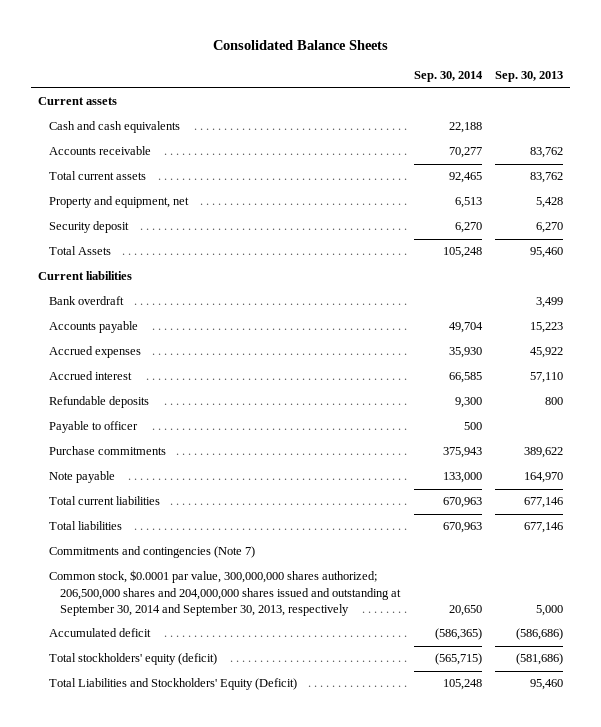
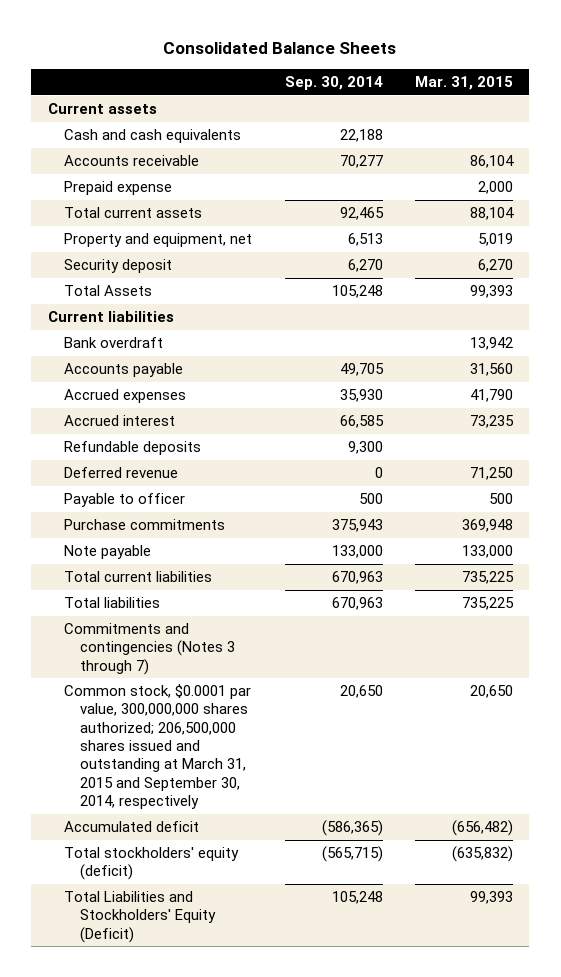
[495,71,564,83] Sep. 30, 2013 -> none
none -> [415,76,514,91] Mar. 31, 2015
none -> [63,181,172,196] Prepaid expense
[448,322,483,334] 49,704 -> [339,363,384,377] 49,705
none -> [63,467,178,479] Deferred revenue
[48,546,255,559] Commitments and contingencies (Note 7) -> [63,623,236,675] Commitments and contingencies (Notes 3 through 7)
[48,570,402,616] Common stock, $0.0001 par value, 300,000,000 shares authorized; 206,500,000 shares and 204,000,000 shares issued and outstanding at September 30, 2014 and September 30, 2013, respectively -> [63,684,251,810] Common stock, $0.0001 par value, 300,000,000 shares authorized; 206,500,000 shares issued and outstanding at March 31, 2015 and September 30, 2014, respectively

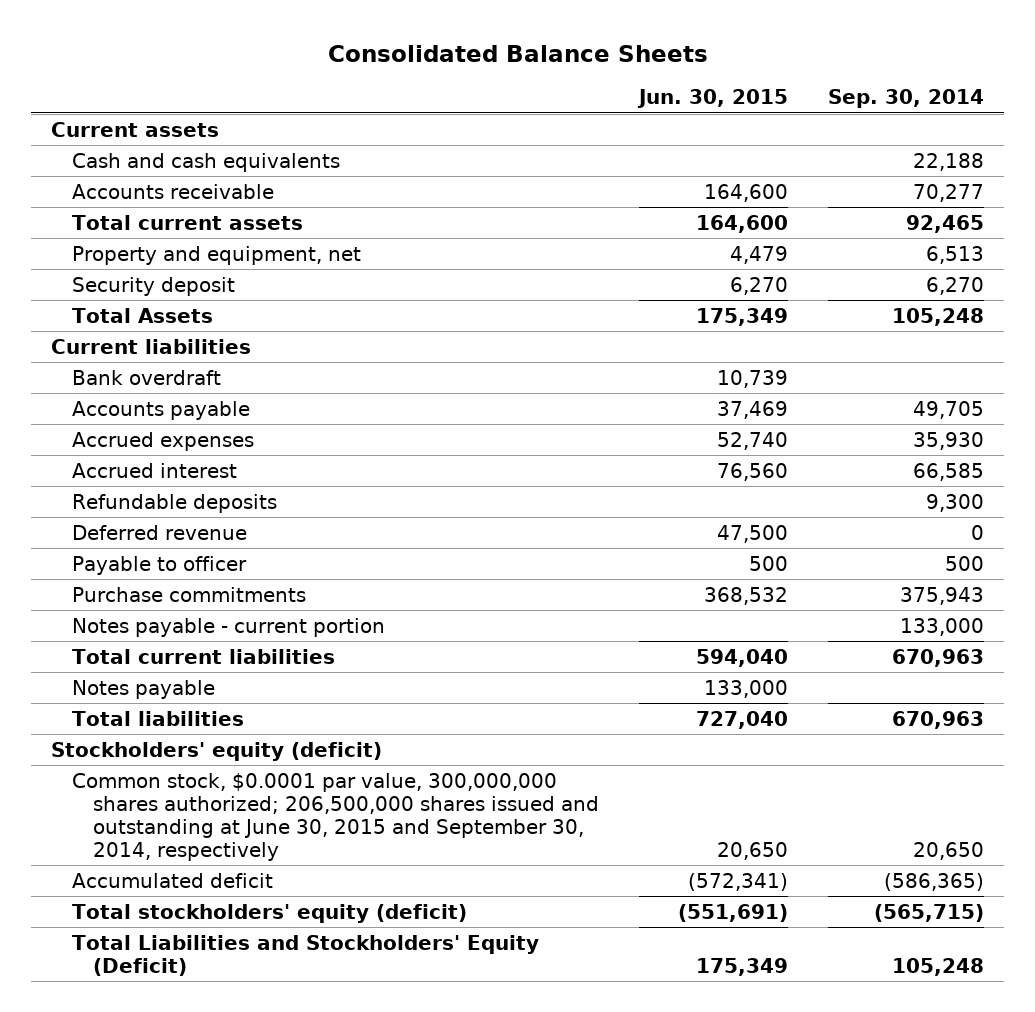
[415,76,514,91] Mar. 31, 2015 -> none
none -> [636,89,788,109] Jun. 30, 2015
[63,181,172,196] Prepaid expense -> none
[63,545,151,560] Note payable -> [72,617,386,637] Notes payable - current portion
none -> [72,679,216,699] Notes payable
[63,623,236,675] Commitments and contingencies (Notes 3 through 7) -> none
none -> [51,741,383,761] Stockholders' equity (deficit)
[63,684,251,810] Common stock, $0.0001 par value, 300,000,000 shares authorized; 206,500,000 shares issued and outstanding at March 31, 2015 and September 30, 2014, respectively -> [72,772,600,861] Common stock, $0.0001 par value, 300,000,000 shares authorized; 206,500,000 shares issued and outstanding at June 30, 2015 and September 30, 2014, respectively

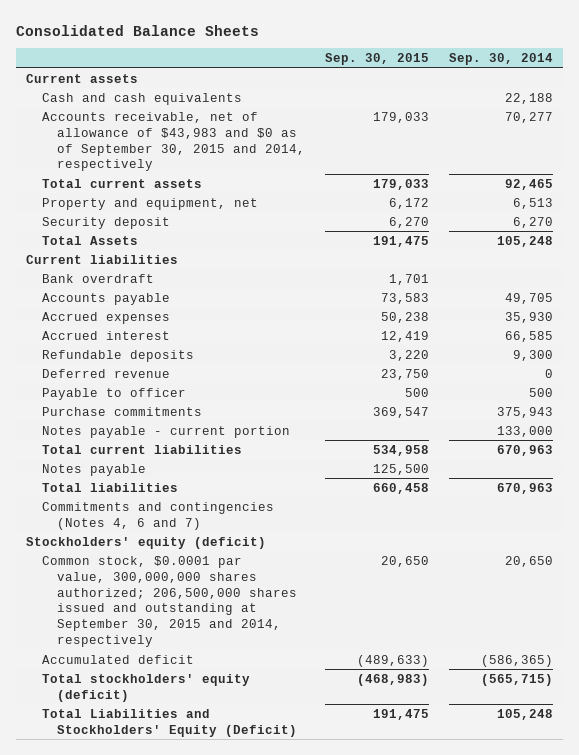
[636,89,788,109] Jun. 30, 2015 -> none
none -> [325,52,430,65] Sep. 30, 2015
[72,183,275,199] Accounts receivable -> [41,111,306,172] Accounts receivable, net of allowance of $43,983 and $0 as of September 30, 2015 and 2014, respectively
none -> [41,501,274,530] Commitments and contingencies (Notes 4, 6 and 7)
[72,772,600,861] Common stock, $0.0001 par value, 300,000,000 shares authorized; 206,500,000 shares issued and outstanding at June 30, 2015 and September 30, 2014, respectively -> [41,555,298,648] Common stock, $0.0001 par value, 300,000,000 shares authorized; 206,500,000 shares issued and outstanding at September 30, 2015 and 2014, respectively

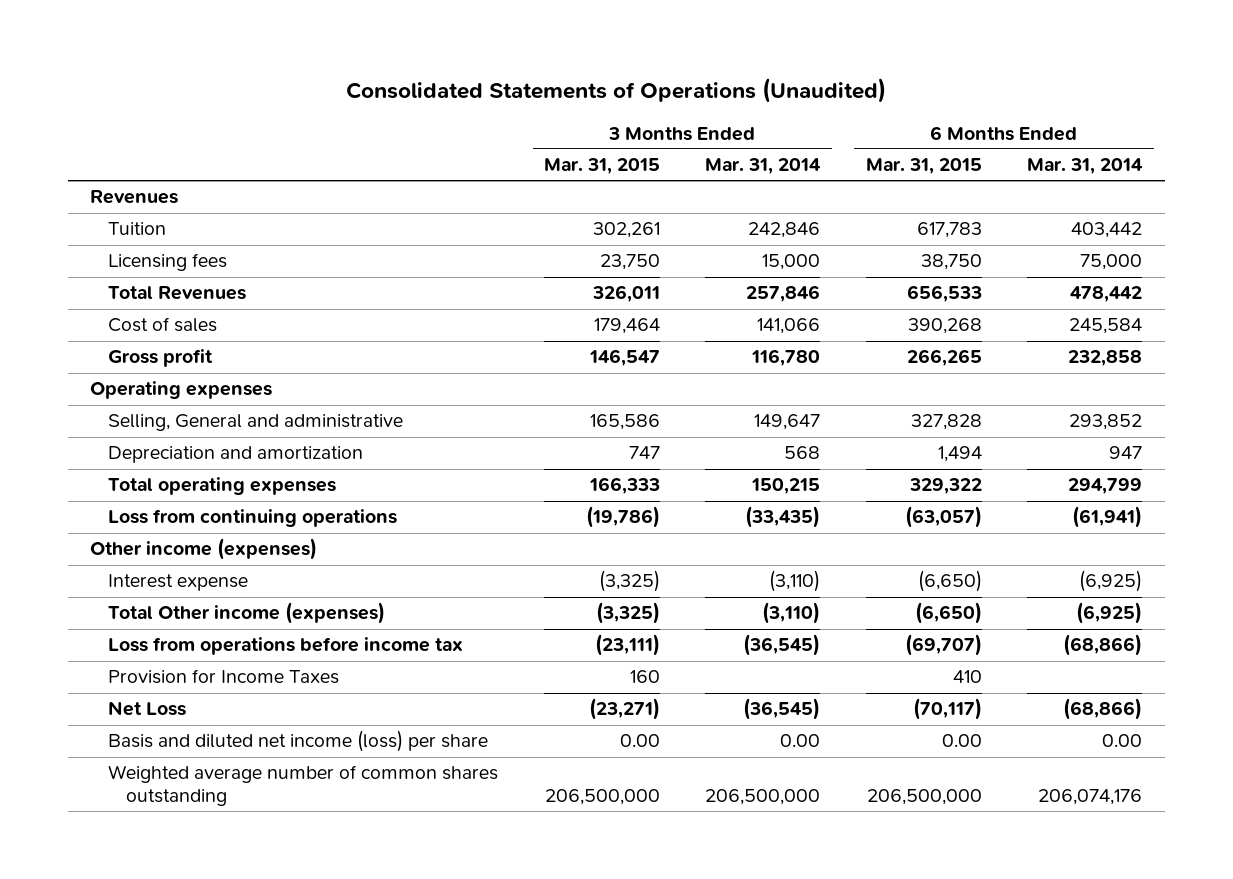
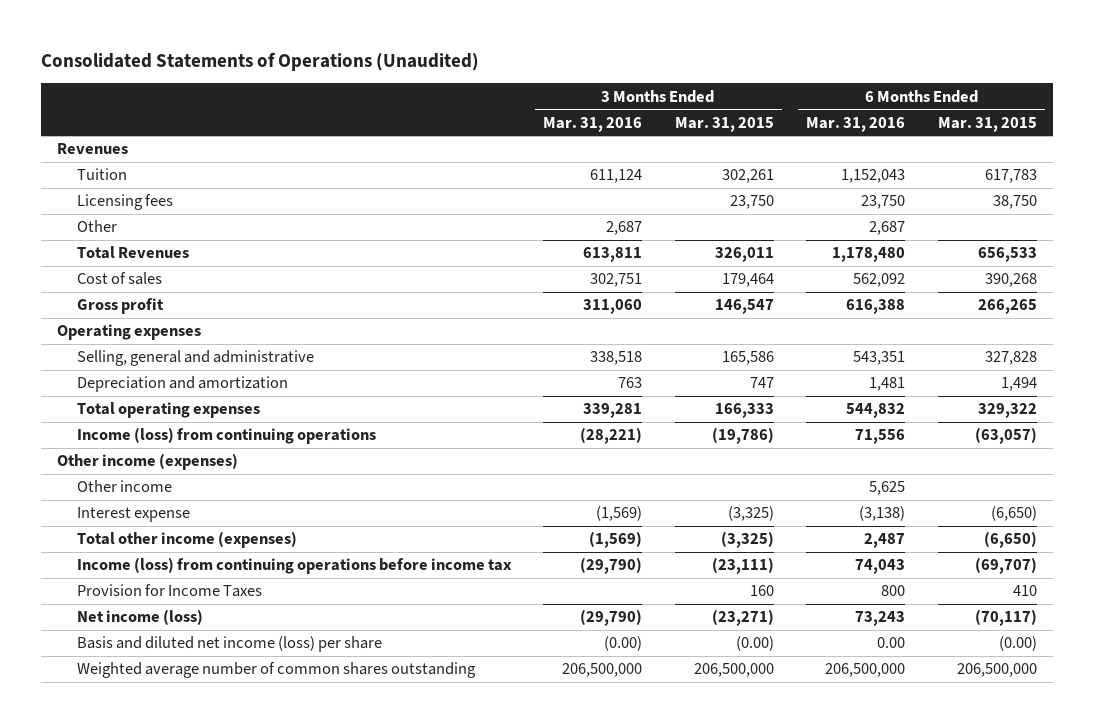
[705,158,822,175] Mar. 31, 2014 -> none
[1027,158,1144,175] Mar. 31, 2014 -> none
none -> [543,116,643,132] Mar. 31, 2016
none -> [806,116,906,132] Mar. 31, 2016
none -> [76,220,117,233] Other
[108,414,404,432] Selling, General and administrative -> [76,350,314,367] Selling, general and administrative
[108,509,398,528] Loss from continuing operations -> [76,427,376,445] Income (loss) from continuing operations
none -> [76,480,172,493] Other income
[108,602,386,625] Total Other income (expenses) -> [76,531,297,549] Total other income (expenses)
[108,637,464,656] Loss from operations before income tax -> [76,557,512,575] Income (loss) from continuing operations before income tax
[108,701,187,717] Net Loss -> [76,609,203,626] Net income (loss)
[619,734,660,748] 0.00 -> [735,636,774,652] (0.00)
[941,734,982,748] 0.00 -> [998,636,1037,652] (0.00)

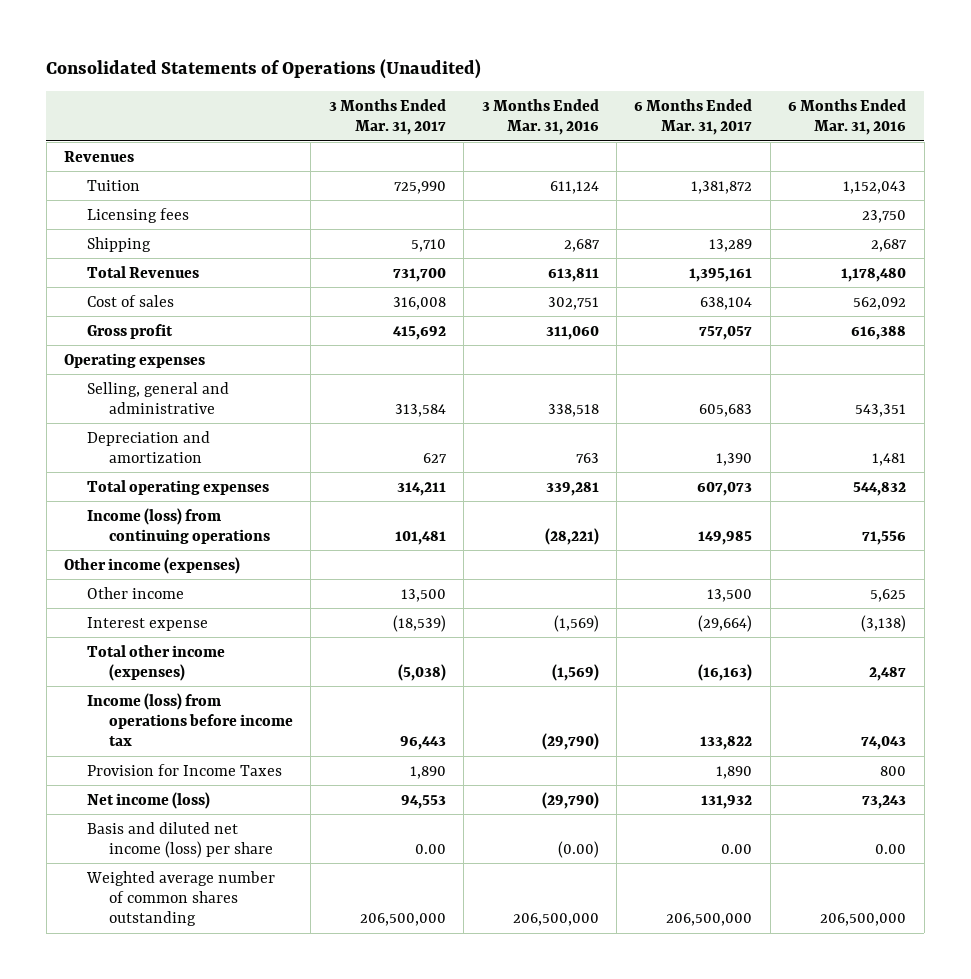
[674,116,774,132] Mar. 31, 2015 -> none
[937,116,1037,132] Mar. 31, 2015 -> none
none -> [328,98,446,136] 3 Months Ended Mar. 31, 2017
none -> [634,98,753,136] 6 Months Ended Mar. 31, 2017
[76,220,117,233] Other -> [86,236,151,252] Shipping
[76,557,512,575] Income (loss) from continuing operations before income tax -> [86,692,293,747] Income (loss) from operations before income tax

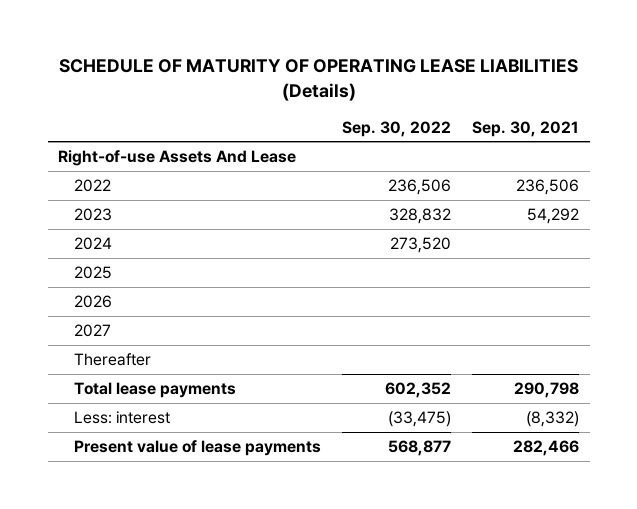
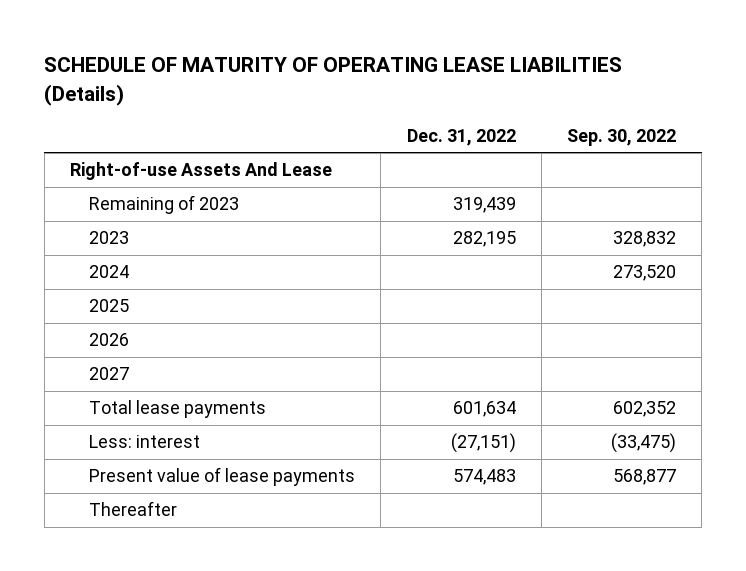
[472,120,580,137] Sep. 30, 2021 -> none
none -> [406,128,516,146] Dec. 31, 2022
[73,178,111,192] 2022 -> none
none -> [89,195,240,215] Remaining of 2023
[73,352,151,366] Thereafter -> [89,501,178,517] Thereafter

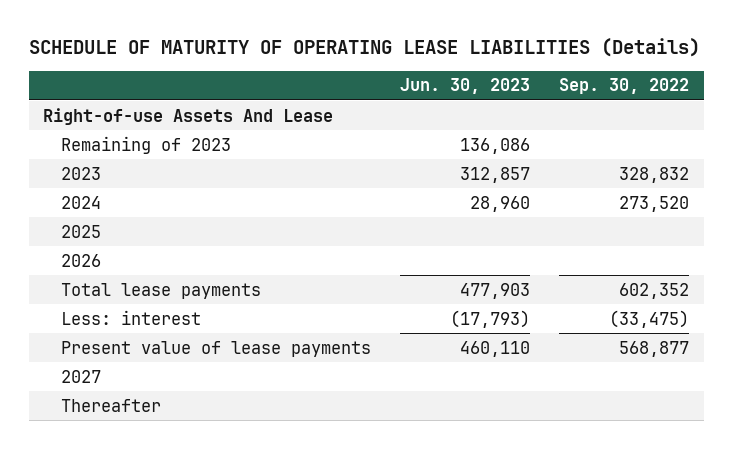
[406,128,516,146] Dec. 31, 2022 -> none
none -> [400,78,531,95] Jun. 30, 2023
[89,367,130,381] 2027 -> [61,369,102,383] 2027

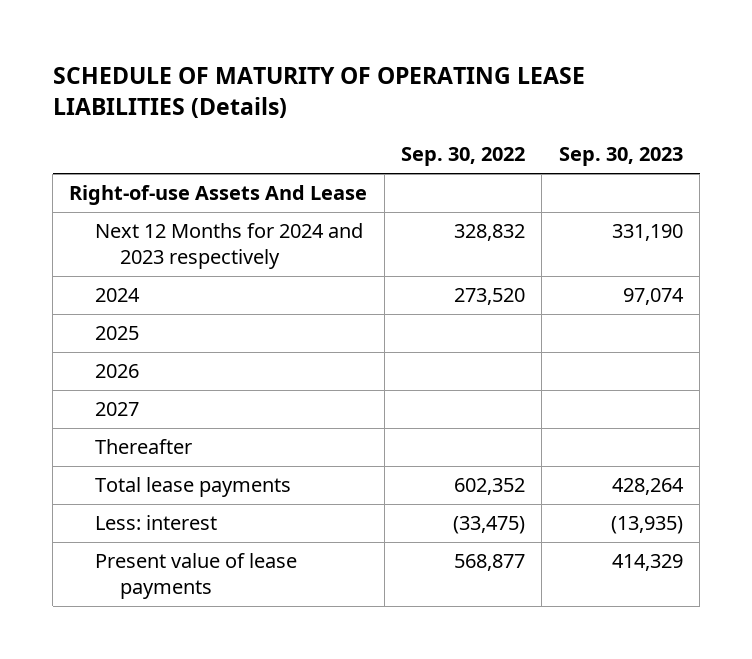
[400,78,531,95] Jun. 30, 2023 -> none
none -> [558,147,683,167] Sep. 30, 2023
[61,135,232,154] Remaining of 2023 -> none
[61,166,102,180] 2023 -> [94,223,363,270] Next 12 Months for 2024 and 2023 respectively
[61,369,102,383] 2027 -> [94,402,139,417] 2027
[61,398,162,412] Thereafter -> [94,439,192,455] Thereafter

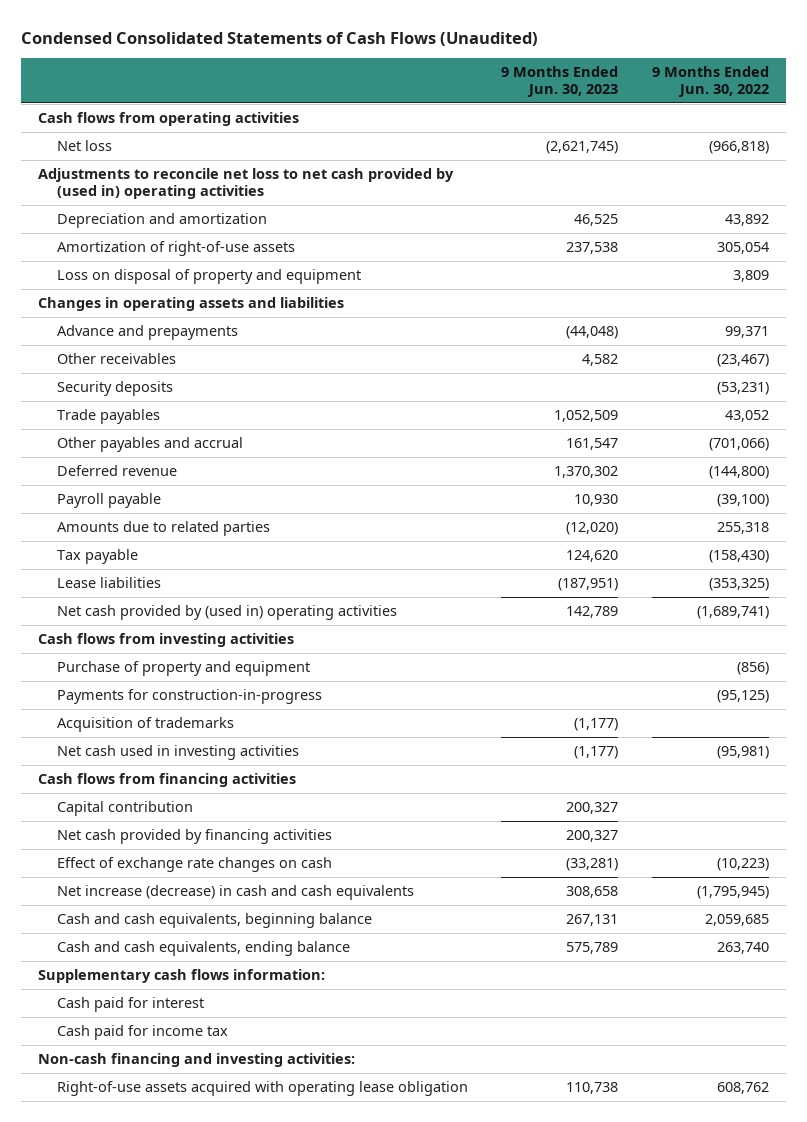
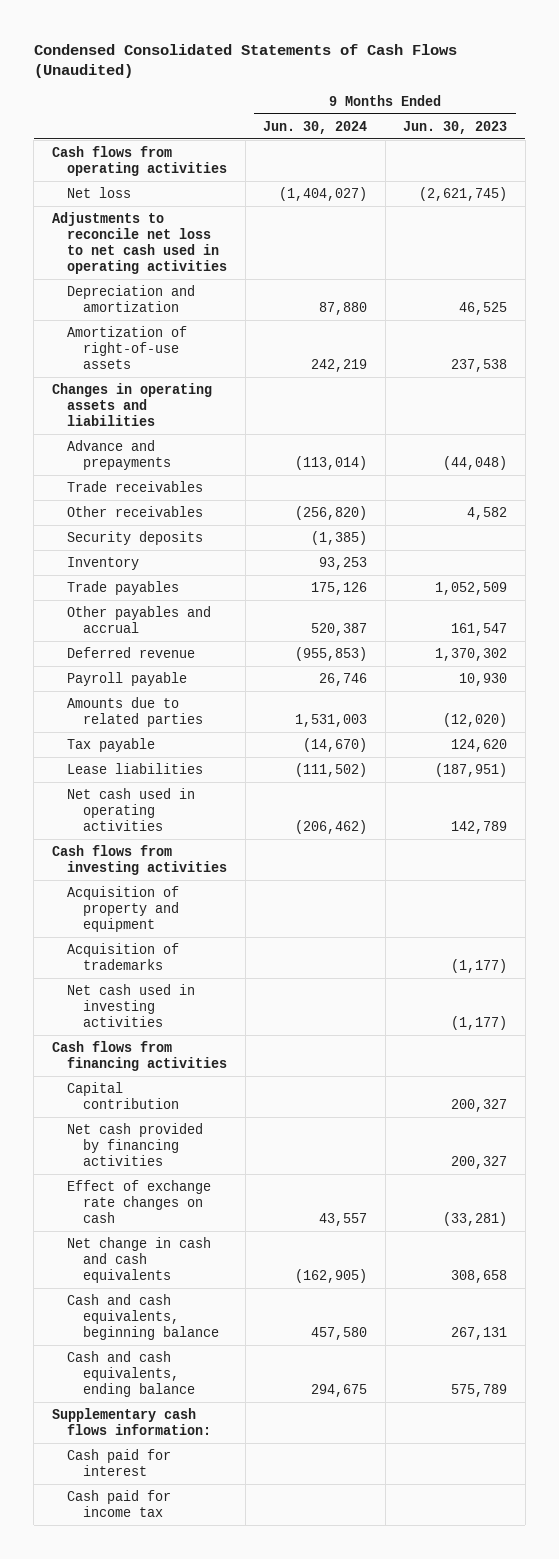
[652,66,770,98] 9 Months Ended Jun. 30, 2022 -> none
none -> [263,120,368,134] Jun. 30, 2024
[38,168,455,199] Adjustments to reconcile net loss to net cash provided by (used in) operating activities -> [51,211,228,275] Adjustments to reconcile net loss to net cash used in operating activities
[56,269,361,285] Loss on disposal of property and equipment -> none
none -> [67,480,204,492] Trade receivables
none -> [67,556,140,570] Inventory
[56,605,397,621] Net cash provided by (used in) operating activities -> [67,787,196,832] Net cash used in operating activities
[56,689,322,705] Payments for construction-in-progress -> none
[56,661,310,677] Purchase of property and equipment -> [67,885,180,933] Acquisition of property and equipment
[56,885,414,901] Net increase (decrease) in cash and cash equivalents -> [67,1236,212,1284] Net change in cash and cash equivalents
[38,1053,356,1068] Non-cash financing and investing activities: -> none
[56,1081,468,1097] Right-of-use assets acquired with operating lease obligation -> none

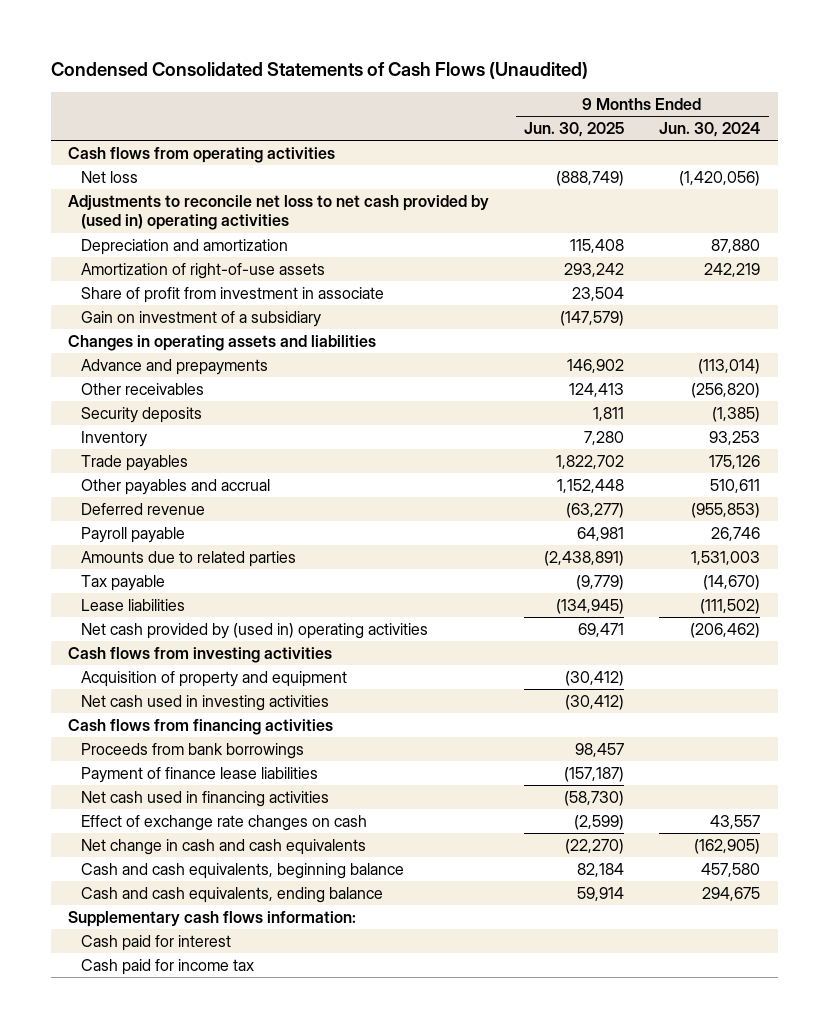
[403,120,508,134] Jun. 30, 2023 -> none
none -> [524,122,625,138] Jun. 30, 2025
[279,186,368,201] (1,404,027) -> [679,170,761,186] (1,420,056)
[51,211,228,275] Adjustments to reconcile net loss to net cash used in operating activities -> [68,194,490,231] Adjustments to reconcile net loss to net cash provided by (used in) operating activities
none -> [81,286,385,303] Share of profit from investment in associate
none -> [81,310,322,327] Gain on investment of a subsidiary
[67,480,204,492] Trade receivables -> none
[311,622,368,636] 520,387 -> [710,478,761,493] 510,611
[67,787,196,832] Net cash used in operating activities -> [81,622,429,639] Net cash provided by (used in) operating activities
[67,942,180,970] Acquisition of trademarks -> none
[67,1081,180,1109] Capital contribution -> none
none -> [81,742,305,759] Proceeds from bank borrowings
none -> [81,766,319,783] Payment of finance lease liabilities
[67,1122,204,1167] Net cash provided by financing activities -> [81,790,330,807] Net cash used in financing activities

